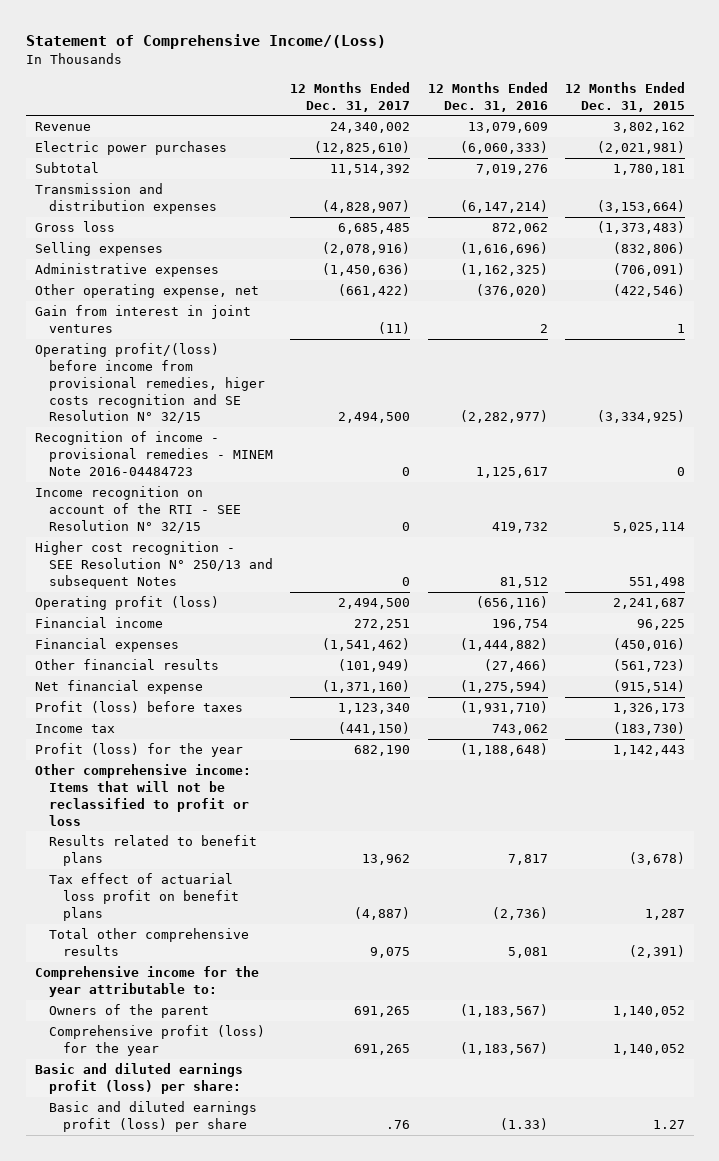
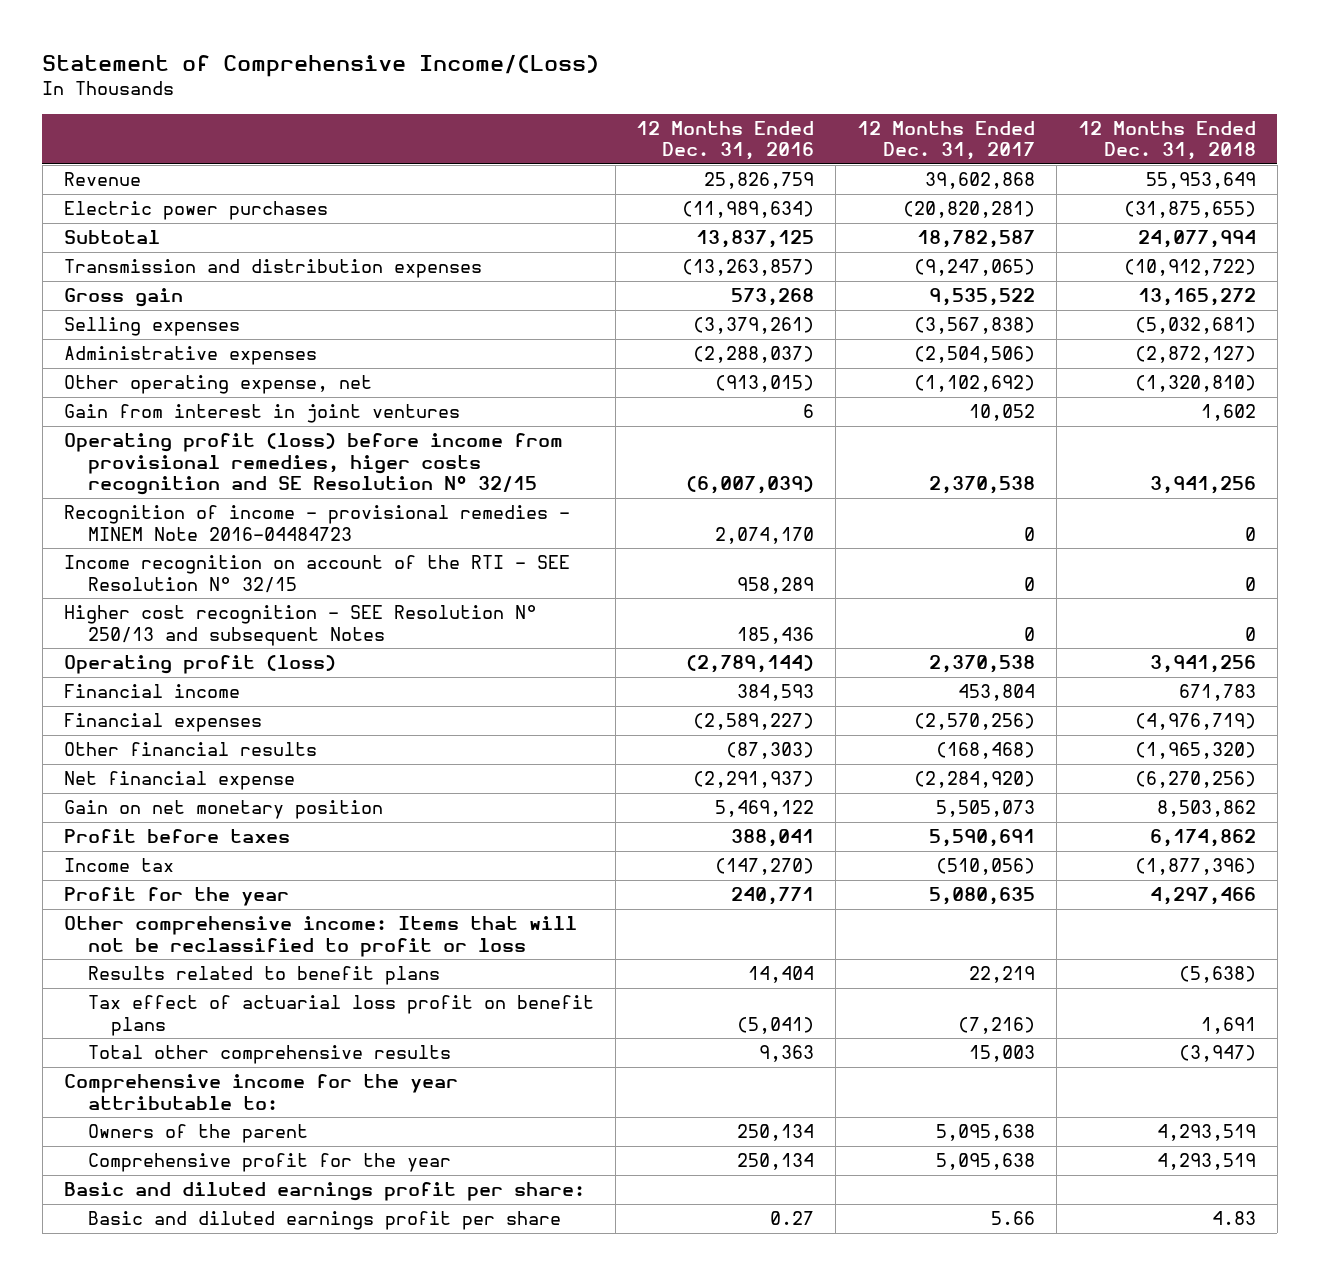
[564,81,685,112] 12 Months Ended Dec. 31, 2015 -> none
none -> [1078,120,1257,161] 12 Months Ended Dec. 31, 2018
[330,122,411,134] 24,340,002 -> [925,172,1036,190] 39,602,868
[467,122,548,134] 13,079,609 -> [704,172,815,190] 25,826,759
[314,141,411,155] (12,825,610) -> [903,201,1036,219] (20,820,281)
[459,141,548,155] (6,060,333) -> [682,201,815,219] (11,989,634)
[330,164,411,176] 11,514,392 -> [917,230,1036,249] 18,782,587
[475,164,548,176] 7,019,276 -> [696,230,815,249] 13,837,125
[322,200,411,214] (4,828,907) -> [914,259,1036,277] (9,247,065)
[459,200,548,214] (6,147,214) -> [682,259,815,277] (13,263,857)
[34,221,115,233] Gross loss -> [63,288,183,308] Gross gain
[338,223,411,235] 6,685,485 -> [929,288,1036,307] 9,535,522
[491,223,548,235] 872,062 -> [731,288,815,307] 573,268
[322,242,411,256] (2,078,916) -> [914,317,1036,335] (3,567,838)
[459,242,548,256] (1,616,696) -> [693,317,815,335] (3,379,261)
[322,263,411,277] (1,450,636) -> [914,346,1036,364] (2,504,506)
[459,263,548,277] (1,162,325) -> [693,346,815,364] (2,288,037)
[338,284,411,298] (661,422) -> [914,375,1036,393] (1,102,692)
[475,284,548,298] (376,020) -> [715,375,815,393] (913,015)
[378,322,411,335] (11) -> [969,404,1036,422] 10,052
[539,324,548,334] 2 -> [803,404,815,419] 6
[34,343,265,424] Operating profit/(loss) before income from provisional remedies, higer costs recognition and SE Resolution N° 32/15 -> [63,433,563,496] Operating profit (loss) before income from provisional remedies, higer costs recognition and SE Resolution N° 32/15
[338,412,411,424] 2,494,500 -> [929,476,1036,495] 2,370,538
[459,410,548,424] (2,282,977) -> [686,476,815,495] (6,007,039)
[475,466,548,478] 1,125,617 -> [715,526,815,544] 2,074,170
[491,521,548,533] 419,732 -> [737,576,815,594] 958,289
[499,576,548,588] 81,512 -> [737,626,815,644] 185,436
[338,598,411,610] 2,494,500 -> [929,655,1036,674] 2,370,538
[475,596,548,610] (656,116) -> [686,655,815,674] (2,789,144)
[354,619,411,631] 272,251 -> [958,684,1036,702] 453,804
[491,619,548,631] 196,754 -> [737,684,815,702] 384,593
[322,638,411,652] (1,541,462) -> [914,713,1036,731] (2,570,256)
[459,638,548,652] (1,444,882) -> [693,713,815,731] (2,589,227)
[338,659,411,673] (101,949) -> [936,742,1036,760] (168,468)
[483,659,548,673] (27,466) -> [726,742,815,760] (87,303)
[322,680,411,694] (1,371,160) -> [914,771,1036,789] (2,284,920)
[459,680,548,694] (1,275,594) -> [693,771,815,789] (2,291,937)
none -> [63,800,383,820] Gain on net monetary position
[34,701,243,714] Profit (loss) before taxes -> [63,829,290,844] Profit before taxes
[338,703,411,715] 1,123,340 -> [929,829,1036,848] 5,590,691
[459,701,548,715] (1,931,710) -> [731,829,815,848] 388,041
[338,722,411,736] (441,150) -> [936,858,1036,876] (510,056)
[491,724,548,736] 743,062 -> [715,858,815,876] (147,270)
[34,743,243,758] Profit (loss) for the year -> [63,887,289,907] Profit for the year
[354,745,411,757] 682,190 -> [929,887,1036,906] 5,080,635
[459,743,548,757] (1,188,648) -> [731,887,815,906] 240,771
[362,854,411,866] 13,962 -> [969,966,1036,984] 22,219
[507,854,548,866] 7,817 -> [748,966,815,984] 14,404
[354,906,411,920] (4,887) -> [958,1016,1036,1034] (7,216)
[491,906,548,920] (2,736) -> [737,1016,815,1034] (5,041)
[370,947,411,959] 9,075 -> [969,1045,1036,1063] 15,003
[507,947,548,959] 5,081 -> [759,1045,815,1063] 9,363
[354,1006,411,1018] 691,265 -> [936,1124,1036,1142] 5,095,638
[459,1004,548,1018] (1,183,567) -> [737,1124,815,1142] 250,134
[48,1025,265,1057] Comprehensive profit (loss) for the year -> [87,1153,451,1173] Comprehensive profit for the year
[354,1044,411,1056] 691,265 -> [936,1153,1036,1171] 5,095,638
[459,1042,548,1056] (1,183,567) -> [737,1153,815,1171] 250,134
[34,1063,243,1095] Basic and diluted earnings profit (loss) per share: -> [63,1182,585,1202] Basic and diluted earnings profit per share:
[48,1101,257,1133] Basic and diluted earnings profit (loss) per share -> [87,1211,561,1231] Basic and diluted earnings profit per share
[386,1120,411,1130] .76 -> [991,1211,1036,1226] 5.66
[499,1118,548,1131] (1.33) -> [770,1211,815,1226] 0.27

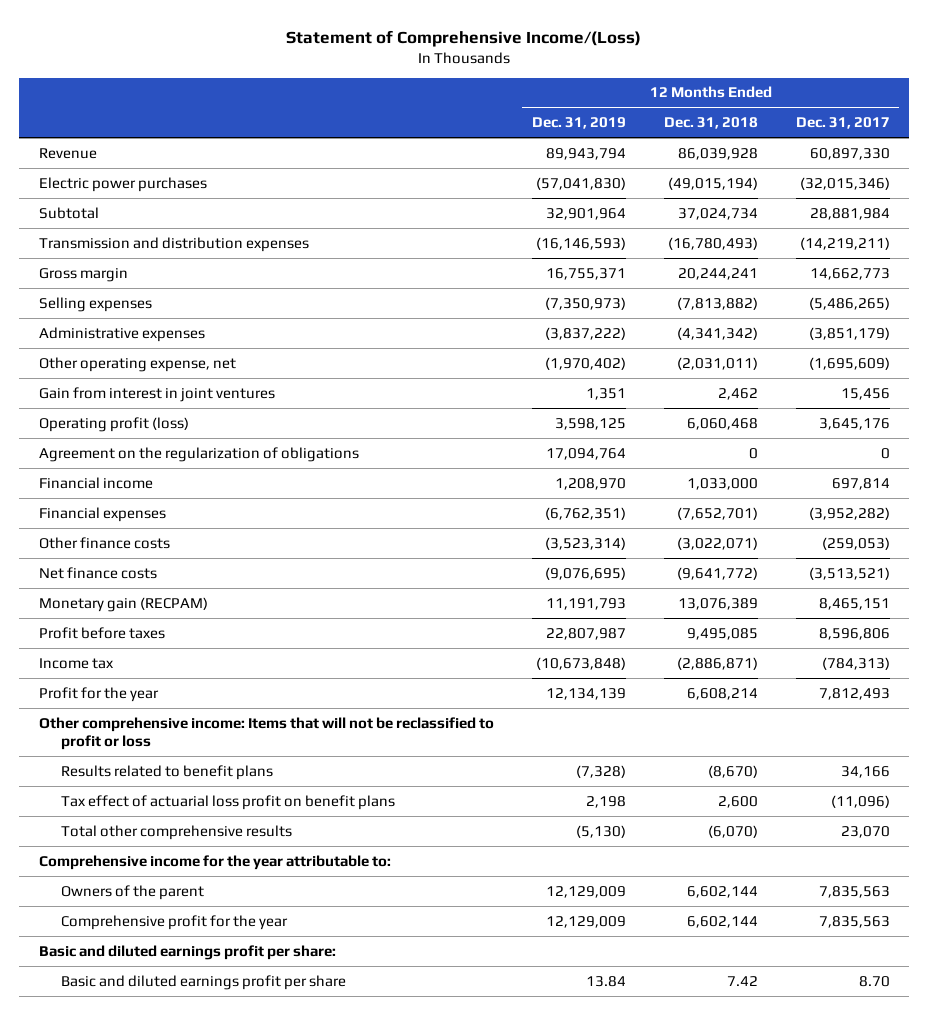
[636,120,815,161] 12 Months Ended Dec. 31, 2016 -> none
none -> [531,117,626,130] Dec. 31, 2019
[63,433,563,496] Operating profit (loss) before income from provisional remedies, higer costs recognition and SE Resolution N° 32/15 -> none
[63,505,570,541] Recognition of income - provisional remedies - MINEM Note 2016-04484723 -> none
[63,555,570,593] Income recognition on account of the RTI - SEE Resolution N° 32/15 -> none
[63,605,537,646] Higher cost recognition - SEE Resolution N° 250/13 and subsequent Notes -> none
[63,742,317,757] Other financial results -> none
[925,172,1036,190] 39,602,868 -> [809,147,890,160] 60,897,330
[1146,172,1257,190] 55,953,649 -> [677,147,758,160] 86,039,928
[903,201,1036,219] (20,820,281) -> [799,176,890,190] (32,015,346)
[1124,201,1257,219] (31,875,655) -> [667,176,758,190] (49,015,194)
[917,230,1036,249] 18,782,587 -> [809,207,890,220] 28,881,984
[1138,230,1257,249] 24,077,994 -> [677,207,758,220] 37,024,734
[914,259,1036,277] (9,247,065) -> [799,236,890,250] (14,219,211)
[1124,259,1257,277] (10,912,722) -> [667,236,758,250] (16,780,493)
[63,288,183,308] Gross gain -> [38,267,128,282] Gross margin
[929,288,1036,307] 9,535,522 -> [809,267,890,280] 14,662,773
[1138,288,1257,307] 13,165,272 -> [677,267,758,280] 20,244,241
[914,317,1036,335] (3,567,838) -> [808,296,890,310] (5,486,265)
[1135,317,1257,335] (5,032,681) -> [676,296,758,310] (7,813,882)
[914,346,1036,364] (2,504,506) -> [808,326,890,340] (3,851,179)
[1135,346,1257,364] (2,872,127) -> [676,326,758,340] (4,341,342)
[914,375,1036,393] (1,102,692) -> [808,356,890,370] (1,695,609)
[1135,375,1257,393] (1,320,810) -> [676,356,758,370] (2,031,011)
[969,404,1036,422] 10,052 -> [840,387,890,400] 15,456
[1201,404,1257,422] 1,602 -> [717,387,758,400] 2,462
[929,655,1036,674] 2,370,538 -> [818,417,890,430] 3,645,176
[1150,655,1257,674] 3,941,256 -> [686,417,758,430] 6,060,468
none -> [38,446,359,462] Agreement on the regularization of obligations
[958,684,1036,702] 453,804 -> [831,477,890,490] 697,814
[1179,684,1257,702] 671,783 -> [686,477,758,490] 1,033,000
[914,713,1036,731] (2,570,256) -> [808,506,890,520] (3,952,282)
[1135,713,1257,731] (4,976,719) -> [676,506,758,520] (7,652,701)
none -> [38,536,170,549] Other finance costs
[63,771,295,791] Net financial expense -> [38,566,157,579] Net finance costs
[914,771,1036,789] (2,284,920) -> [808,566,890,580] (3,513,521)
[1135,771,1257,789] (6,270,256) -> [676,566,758,580] (9,641,772)
[63,800,383,820] Gain on net monetary position -> [38,596,208,612] Monetary gain (RECPAM)
[936,800,1036,818] 5,505,073 -> [818,597,890,610] 8,465,151
[1157,800,1257,818] 8,503,862 -> [677,597,758,610] 13,076,389
[929,829,1036,848] 5,590,691 -> [818,627,890,640] 8,596,806
[1150,829,1257,848] 6,174,862 -> [686,627,758,640] 9,495,085
[936,858,1036,876] (510,056) -> [821,656,890,670] (784,313)
[1135,858,1257,876] (1,877,396) -> [676,656,758,670] (2,886,871)
[929,887,1036,906] 5,080,635 -> [818,687,890,700] 7,812,493
[1150,887,1257,906] 4,297,466 -> [686,687,758,700] 6,608,214
[969,966,1036,984] 22,219 -> [840,765,890,778] 34,166
[1179,966,1257,984] (5,638) -> [707,764,758,778] (8,670)
[958,1016,1036,1034] (7,216) -> [830,794,890,808] (11,096)
[1201,1016,1257,1034] 1,691 -> [717,795,758,808] 2,600
[969,1045,1036,1063] 15,003 -> [840,825,890,838] 23,070
[1179,1045,1257,1063] (3,947) -> [707,824,758,838] (6,070)
[936,1124,1036,1142] 5,095,638 -> [818,885,890,898] 7,835,563
[1157,1124,1257,1142] 4,293,519 -> [686,885,758,898] 6,602,144
[936,1153,1036,1171] 5,095,638 -> [818,915,890,928] 7,835,563
[1157,1153,1257,1171] 4,293,519 -> [686,915,758,928] 6,602,144
[991,1211,1036,1226] 5.66 -> [858,975,890,987] 8.70
[1212,1211,1257,1226] 4.83 -> [726,975,758,986] 7.42

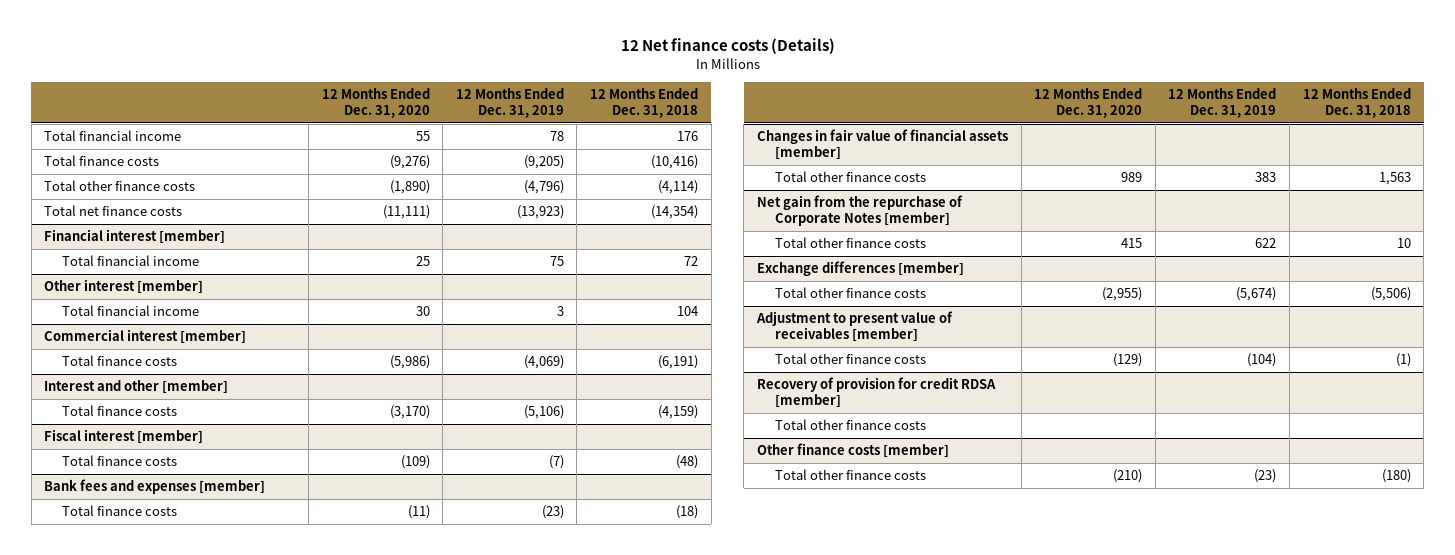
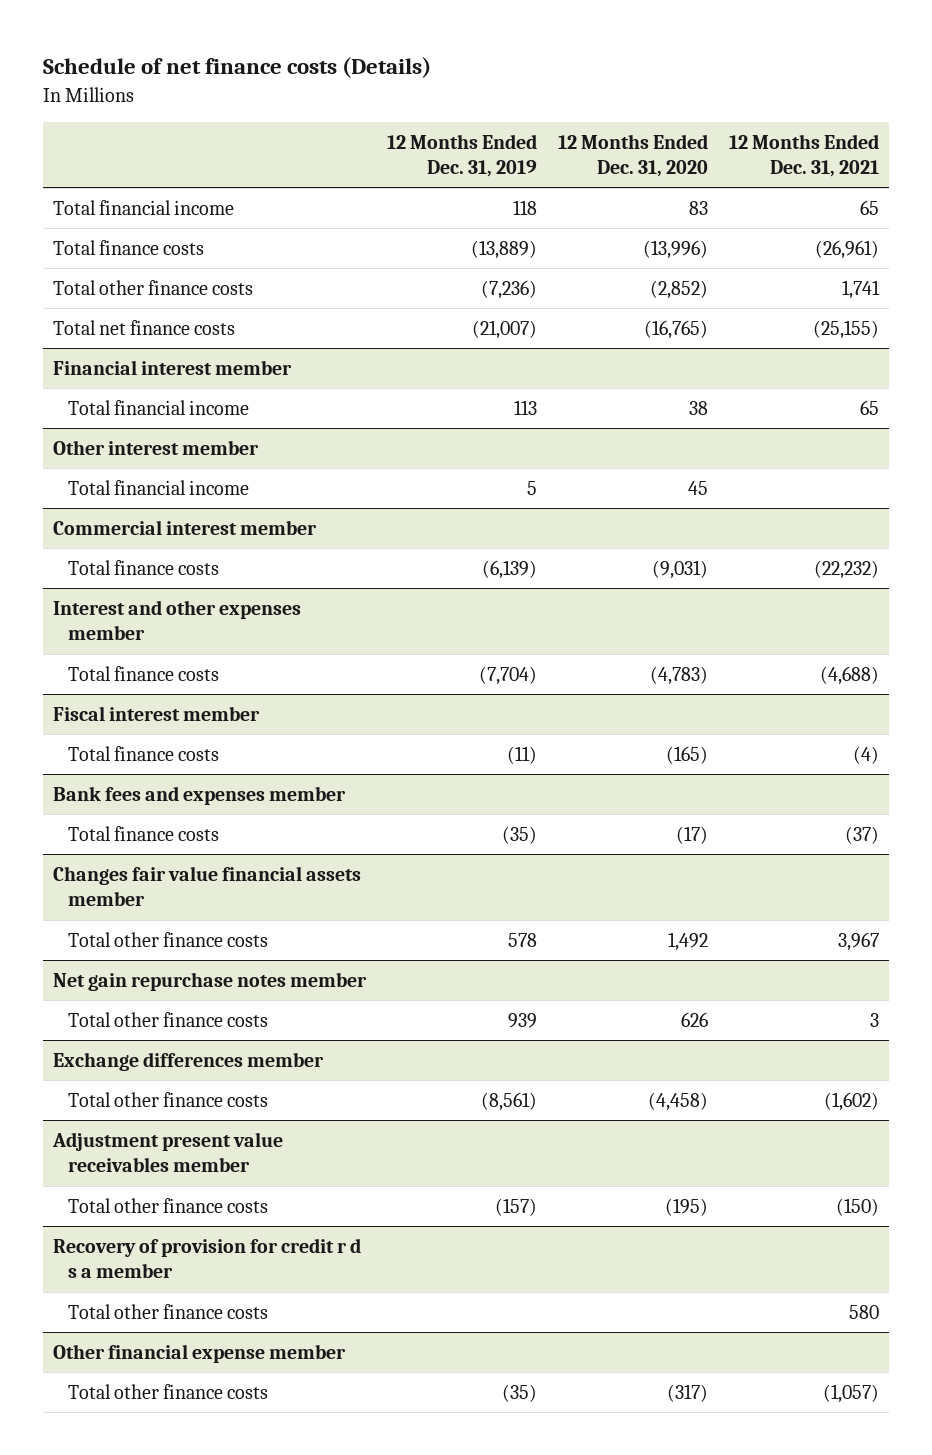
[620,38,835,55] 12 Net finance costs (Details) -> [42,57,431,79] Schedule of net finance costs (Details)
[590,88,699,119] 12 Months Ended Dec. 31, 2018 -> none
none -> [728,133,879,178] 12 Months Ended Dec. 31, 2021
[415,131,430,142] 55 -> [688,201,708,216] 83
[549,131,564,142] 78 -> [513,200,538,216] 118
[389,155,430,170] (9,276) -> [642,240,708,260] (13,996)
[523,155,564,170] (9,205) -> [471,240,538,260] (13,889)
[389,180,430,195] (1,890) -> [649,280,708,300] (2,852)
[523,180,564,195] (4,796) -> [481,280,538,300] (7,236)
[382,205,430,220] (11,111) -> [643,320,708,340] (16,765)
[516,205,564,220] (13,923) -> [472,320,538,340] (21,007)
[44,229,226,245] Financial interest [member] -> [53,360,293,376] Financial interest member
[415,256,430,267] 25 -> [688,401,708,416] 38
[549,256,564,267] 75 -> [514,400,538,416] 113
[44,279,204,295] Other interest [member] -> [53,440,260,456] Other interest member
[415,306,430,317] 30 -> [687,481,708,496] 45
[556,306,564,317] 3 -> [527,481,538,496] 5
[44,329,247,345] Commercial interest [member] -> [53,520,318,536] Commercial interest member
[389,355,430,370] (5,986) -> [651,560,708,580] (9,031)
[523,355,564,370] (4,069) -> [482,560,538,580] (6,139)
[44,380,229,395] Interest and other [member] -> [53,600,302,641] Interest and other expenses member
[389,405,430,420] (3,170) -> [649,666,708,686] (4,783)
[523,405,564,420] (5,106) -> [479,666,538,686] (7,704)
[44,429,204,445] Fiscal interest [member] -> [53,706,261,722] Fiscal interest member
[400,455,430,470] (109) -> [665,746,708,765] (165)
[548,455,564,470] (7) -> [507,746,538,765] (11)
[44,479,266,495] Bank fees and expenses [member] -> [53,786,347,806] Bank fees and expenses member
[407,505,430,520] (11) -> [675,826,708,845] (17)
[541,505,564,520] (23) -> [502,826,538,845] (35)
[756,129,1008,161] Changes in fair value of financial assets [member] -> [53,866,362,907] Changes fair value financial assets member
[1121,172,1143,183] 989 -> [667,932,708,952] 1,492
[1255,172,1277,183] 383 -> [508,933,538,948] 578
[756,195,963,227] Net gain from the repurchase of Corporate Notes [member] -> [53,972,368,992] Net gain repurchase notes member
[1121,238,1143,249] 415 -> [680,1012,708,1028] 626
[1255,238,1277,249] 622 -> [508,1013,538,1029] 939
[756,261,964,277] Exchange differences [member] -> [53,1052,325,1072] Exchange differences member
[1102,287,1143,302] (2,955) -> [647,1092,708,1112] (4,458)
[1236,287,1277,302] (5,674) -> [481,1092,538,1112] (8,561)
[755,311,953,343] Adjustment to present value of receivables [member] -> [52,1132,284,1173] Adjustment present value receivables member
[1113,353,1143,368] (129) -> [664,1198,708,1217] (195)
[1247,353,1277,368] (104) -> [495,1198,538,1217] (157)
[756,377,996,409] Recovery of provision for credit RDSA [member] -> [53,1238,362,1279] Recovery of provision for credit r d s a member
[756,443,949,459] Other finance costs [member] -> [53,1344,347,1364] Other financial expense member
[1113,469,1143,484] (210) -> [666,1384,708,1403] (317)
[1254,469,1277,484] (23) -> [502,1384,538,1403] (35)

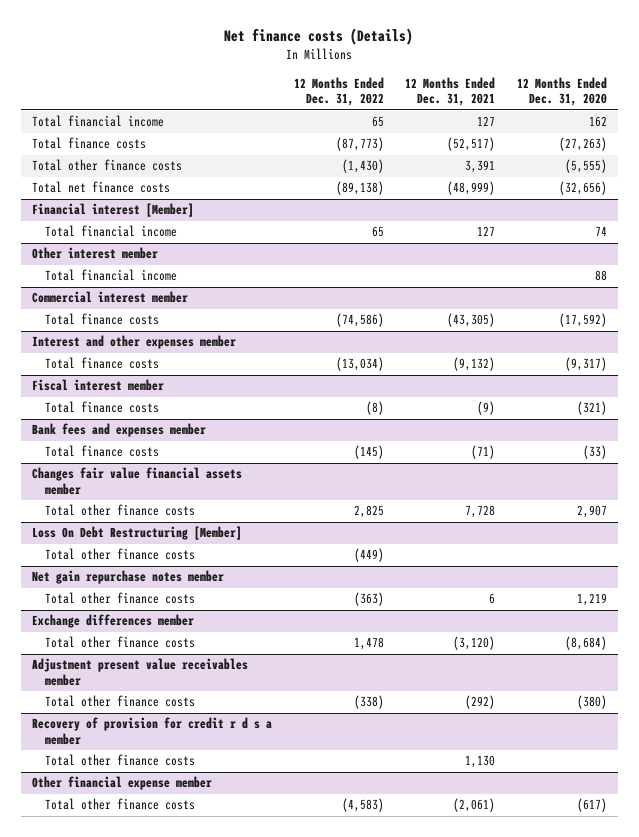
[42,57,431,79] Schedule of net finance costs (Details) -> [224,28,414,46] Net finance costs (Details)
[387,133,538,178] 12 Months Ended Dec. 31, 2019 -> none
none -> [293,76,384,107] 12 Months Ended Dec. 31, 2022
[688,201,708,216] 83 -> [589,116,608,128] 162
[859,200,879,216] 65 -> [477,116,496,127] 127
[642,240,708,260] (13,996) -> [559,137,608,152] (27,263)
[814,240,879,260] (26,961) -> [447,137,496,152] (52,517)
[649,280,708,300] (2,852) -> [565,159,608,174] (5,555)
[841,280,880,300] 1,741 -> [465,160,496,174] 3,391
[643,320,708,340] (16,765) -> [559,181,608,196] (32,656)
[812,320,879,340] (25,155) -> [447,181,496,196] (48,999)
[53,360,293,376] Financial interest member -> [31,203,194,218] Financial interest [Member]
[688,401,708,416] 38 -> [595,226,608,237] 74
[859,400,879,416] 65 -> [477,226,496,237] 127
[687,481,708,496] 45 -> [595,270,608,282] 88
[651,560,708,580] (9,031) -> [559,313,608,328] (17,592)
[813,560,879,580] (22,232) -> [447,313,496,328] (43,305)
[649,666,708,686] (4,783) -> [565,357,608,372] (9,317)
[819,666,879,686] (4,688) -> [453,357,496,372] (9,132)
[665,746,708,765] (165) -> [577,401,608,416] (321)
[852,746,879,765] (4) -> [477,401,496,416] (9)
[675,826,708,845] (17) -> [583,445,608,460] (33)
[844,826,879,845] (37) -> [471,445,496,460] (71)
[667,932,708,952] 1,492 -> [577,505,608,519] 2,907
[837,932,879,952] 3,967 -> [465,505,496,519] 7,728
none -> [31,526,242,541] Loss On Debt Restructuring [Member]
none -> [45,548,196,561] Total other finance costs
[680,1012,708,1028] 626 -> [577,593,608,607] 1,219
[869,1013,879,1028] 3 -> [489,593,496,605] 6
[647,1092,708,1112] (4,458) -> [565,636,608,651] (8,684)
[823,1092,879,1112] (1,602) -> [453,636,496,651] (3,120)
[664,1198,708,1217] (195) -> [577,695,608,710] (380)
[835,1198,879,1217] (150) -> [465,695,496,710] (292)
[848,1305,879,1320] 580 -> [465,755,496,769] 1,130
[666,1384,708,1403] (317) -> [577,798,608,813] (617)
[822,1384,879,1404] (1,057) -> [453,798,496,813] (2,061)

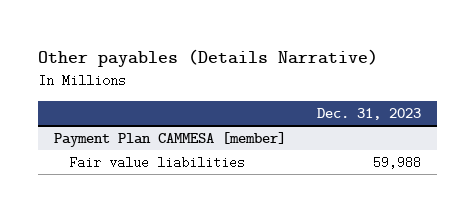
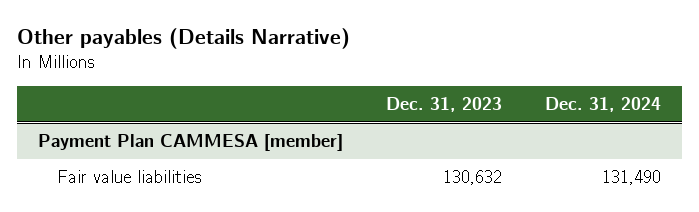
none -> [544,96,661,112] Dec. 31, 2024
[373,156,422,170] 59,988 -> [442,169,502,185] 130,632

